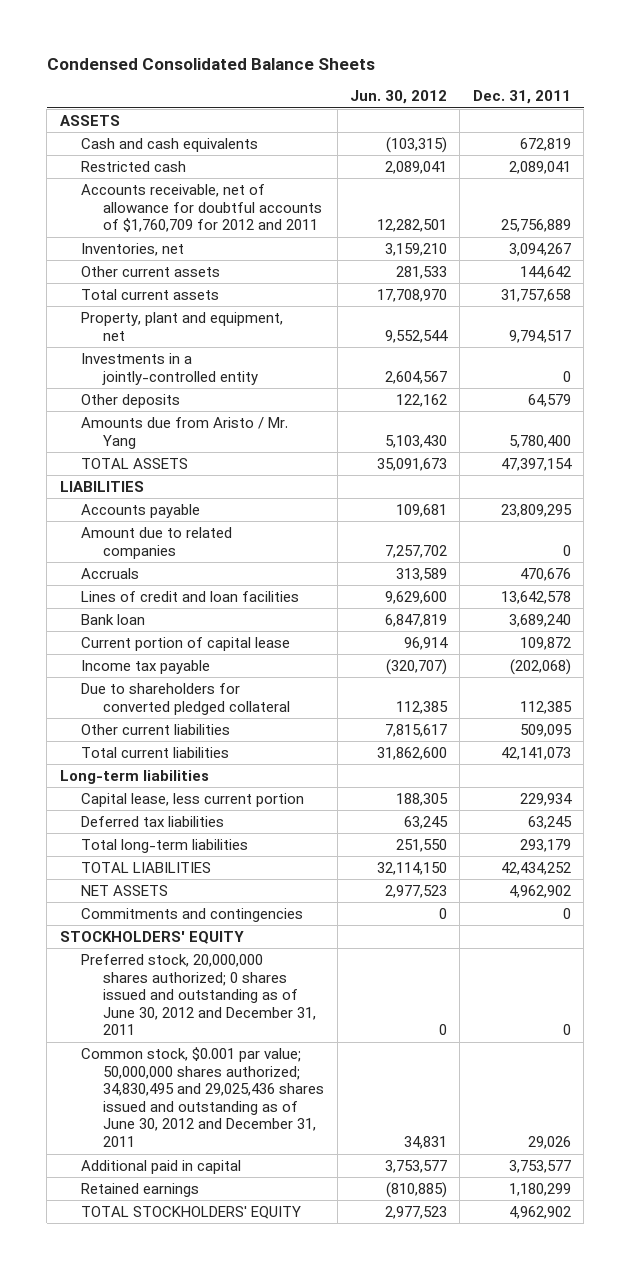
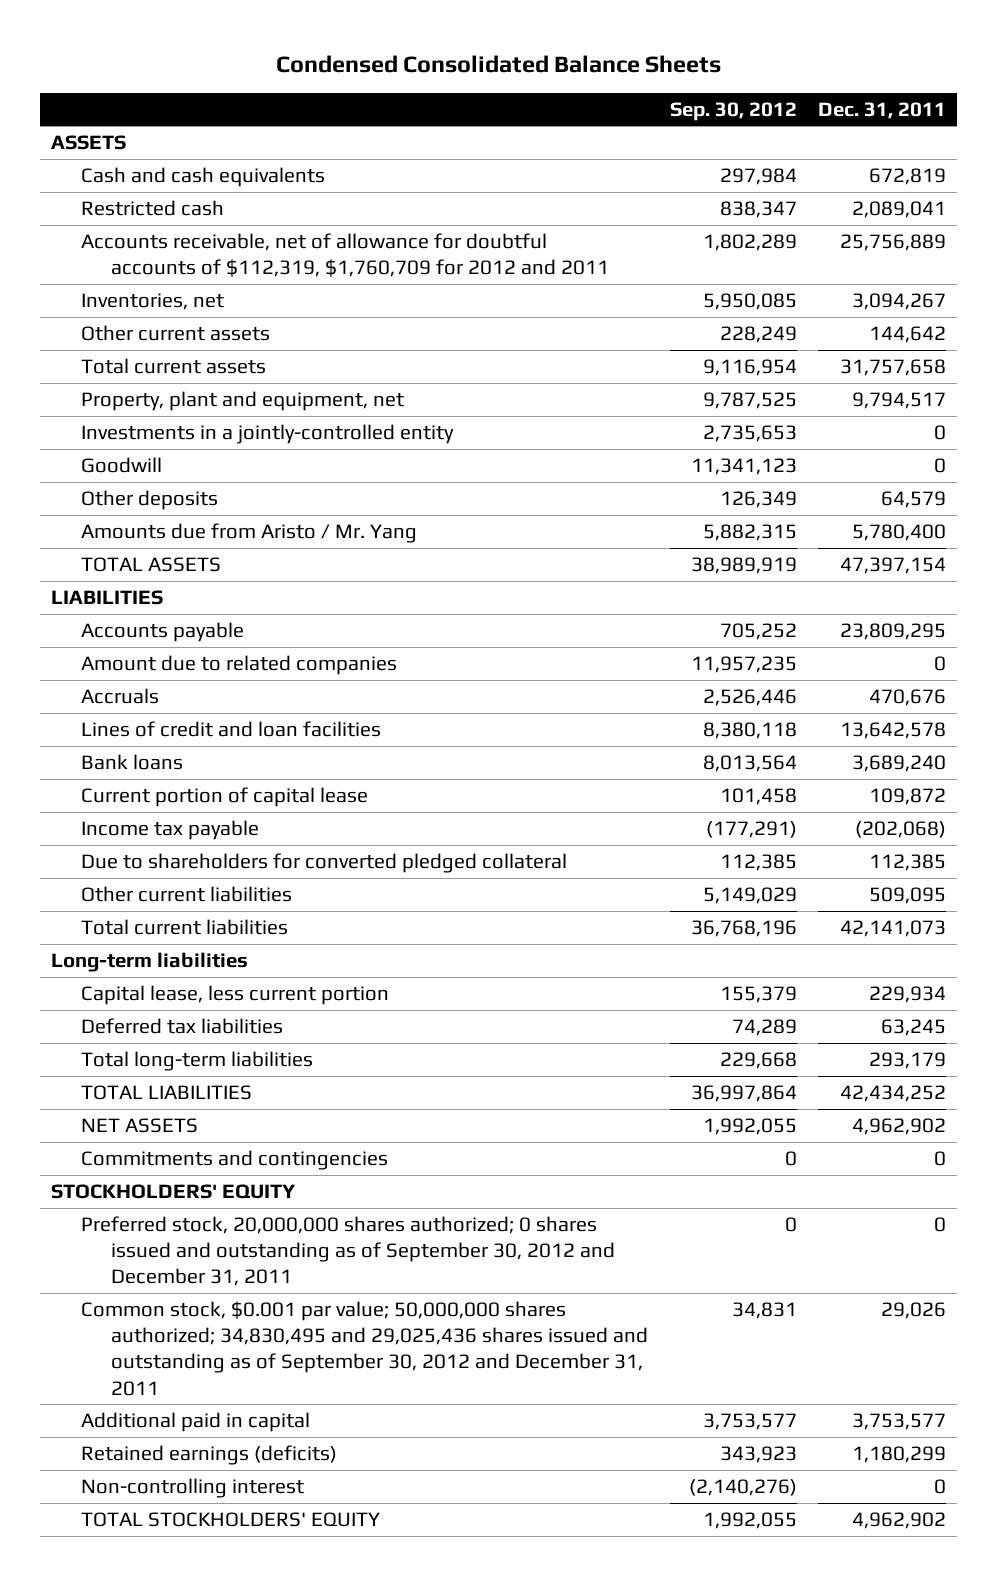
[350,90,448,105] Jun. 30, 2012 -> none
none -> [669,101,797,121] Sep. 30, 2012
[81,183,323,233] Accounts receivable, net of allowance for doubtful accounts of $1,760,709 for 2012 and 2011 -> [81,233,609,278] Accounts receivable, net of allowance for doubtful accounts of $112,319, $1,760,709 for 2012 and 2011
none -> [81,457,163,474] Goodwill
[81,613,146,625] Bank loan -> [81,754,184,771] Bank loans
[81,953,317,1036] Preferred stock, 20,000,000 shares authorized; 0 shares issued and outstanding as of June 30, 2012 and December 31, 2011 -> [81,1216,615,1287] Preferred stock, 20,000,000 shares authorized; 0 shares issued and outstanding as of September 30, 2012 and December 31, 2011
[81,1046,325,1148] Common stock, $0.001 par value; 50,000,000 shares authorized; 34,830,495 and 29,025,436 shares issued and outstanding as of June 30, 2012 and December 31, 2011 -> [81,1301,648,1396] Common stock, $0.001 par value; 50,000,000 shares authorized; 34,830,495 and 29,025,436 shares issued and outstanding as of September 30, 2012 and December 31, 2011
[81,1182,200,1197] Retained earnings -> [81,1445,338,1466] Retained earnings (deficits)
none -> [81,1478,305,1499] Non-controlling interest

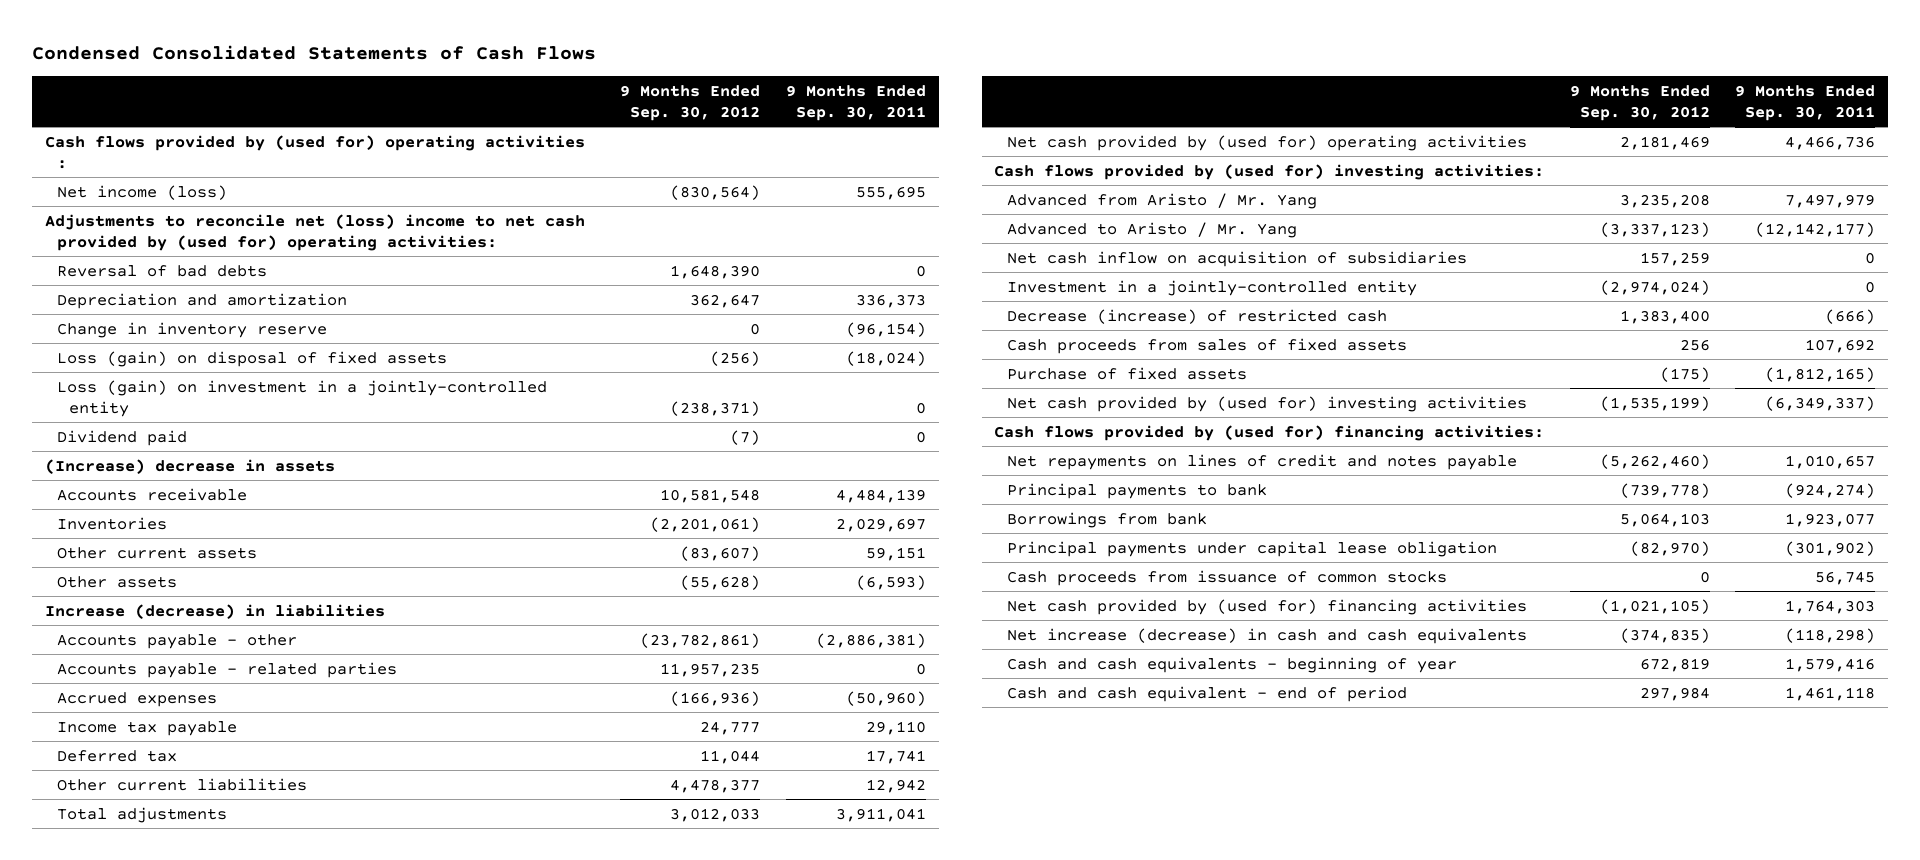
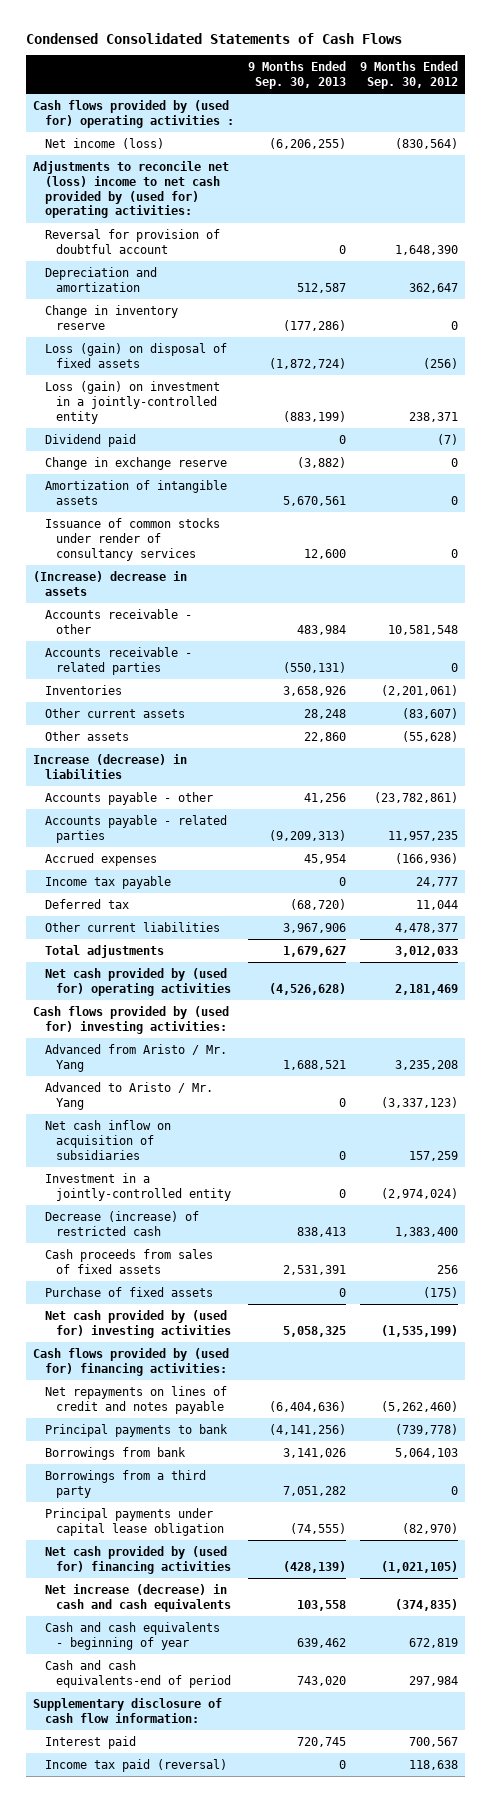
[785,84,926,121] 9 Months Ended Sep. 30, 2011 -> none
none -> [247,61,346,90] 9 Months Ended Sep. 30, 2013
[57,264,268,277] Reversal of bad debts -> [44,228,220,254] Reversal for provision of doubtful account
[670,400,761,416] (238,371) -> [409,411,459,422] 238,371
none -> [44,456,227,470] Change in exchange reserve
none -> [44,479,227,505] Amortization of intangible assets
none -> [44,517,220,561] Issuance of common stocks under render of consultancy services
[57,487,248,501] Accounts receivable -> [44,608,192,634] Accounts receivable - other
none -> [44,646,192,675] Accounts receivable - related parties
none -> [44,1469,206,1498] Borrowings from a third party
[1006,569,1447,586] Cash proceeds from issuance of common stocks -> none
[1006,685,1407,702] Cash and cash equivalent - end of period -> [44,1659,232,1688] Cash and cash equivalents-end of period
none -> [33,1697,223,1723] Supplementary disclosure of cash flow information:
none -> [44,1735,136,1749] Interest paid
none -> [44,1758,227,1772] Income tax paid (reversal)

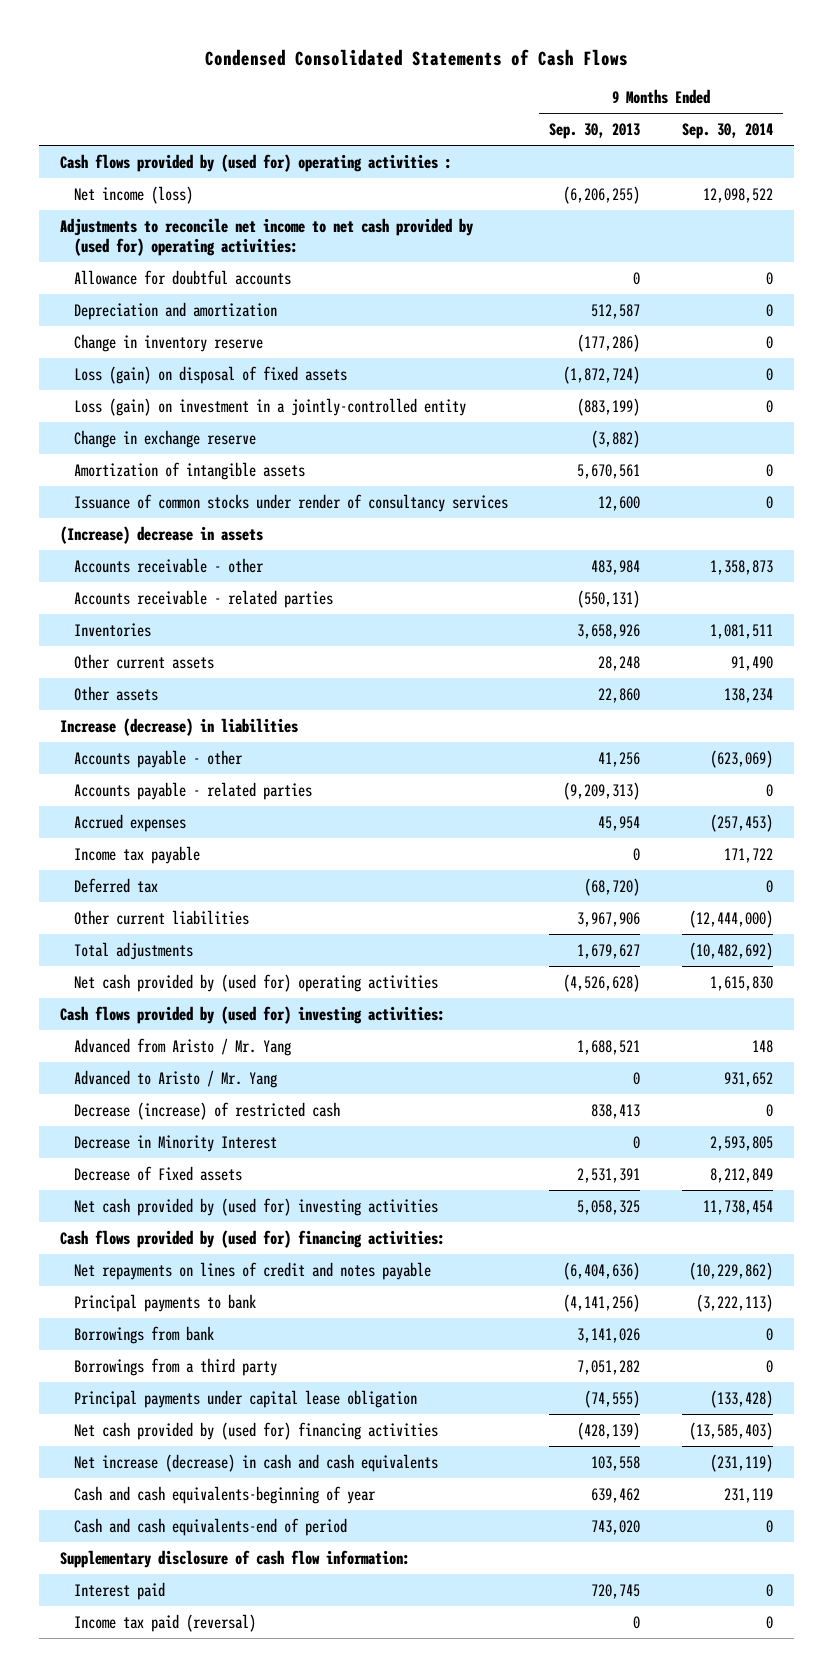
[360,61,459,90] 9 Months Ended Sep. 30, 2012 -> none
none -> [681,123,773,140] Sep. 30, 2014
[44,228,220,254] Reversal for provision of doubtful account -> none
[33,160,230,219] Adjustments to reconcile net (loss) income to net cash provided by (used for) operating activities: -> [60,217,474,257] Adjustments to reconcile net income to net cash provided by (used for) operating activities:
none -> [73,269,291,285] Allowance for doubtful accounts
[44,433,136,447] Dividend paid -> none
[44,1119,171,1160] Net cash inflow on acquisition of subsidiaries -> none
[44,1172,232,1201] Investment in a jointly-controlled entity -> none
[44,1286,213,1297] Purchase of fixed assets -> none
none -> [73,1134,277,1152] Decrease in Minority Interest
[44,1248,213,1274] Cash proceeds from sales of fixed assets -> [73,1165,242,1181] Decrease of Fixed assets
[44,1621,220,1650] Cash and cash equivalents - beginning of year -> [73,1485,376,1504] Cash and cash equivalents-beginning of year

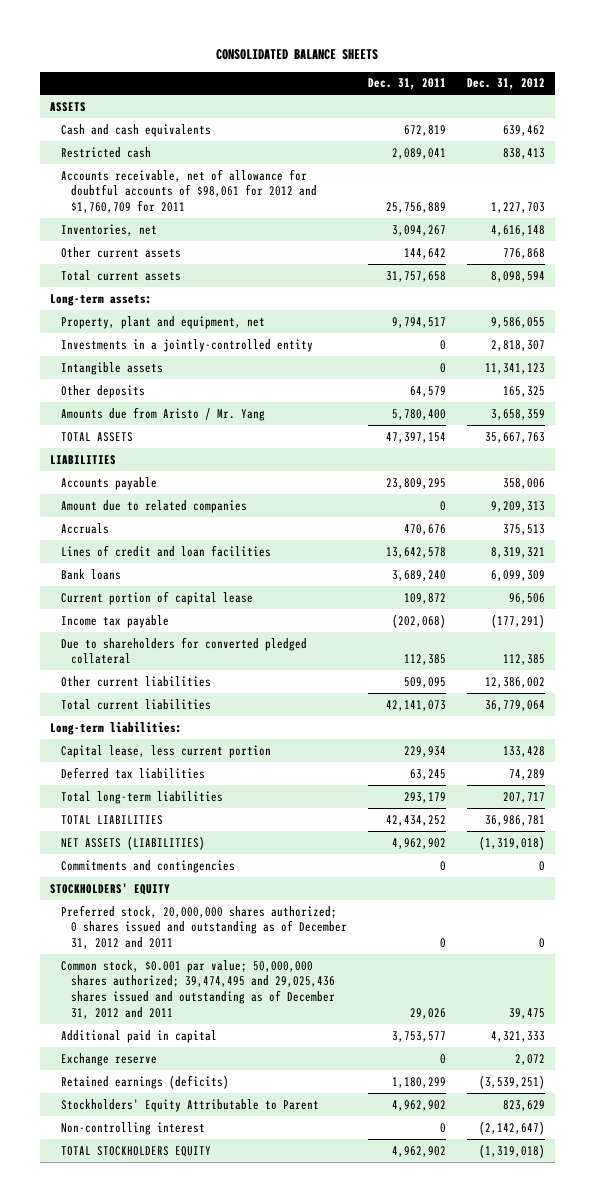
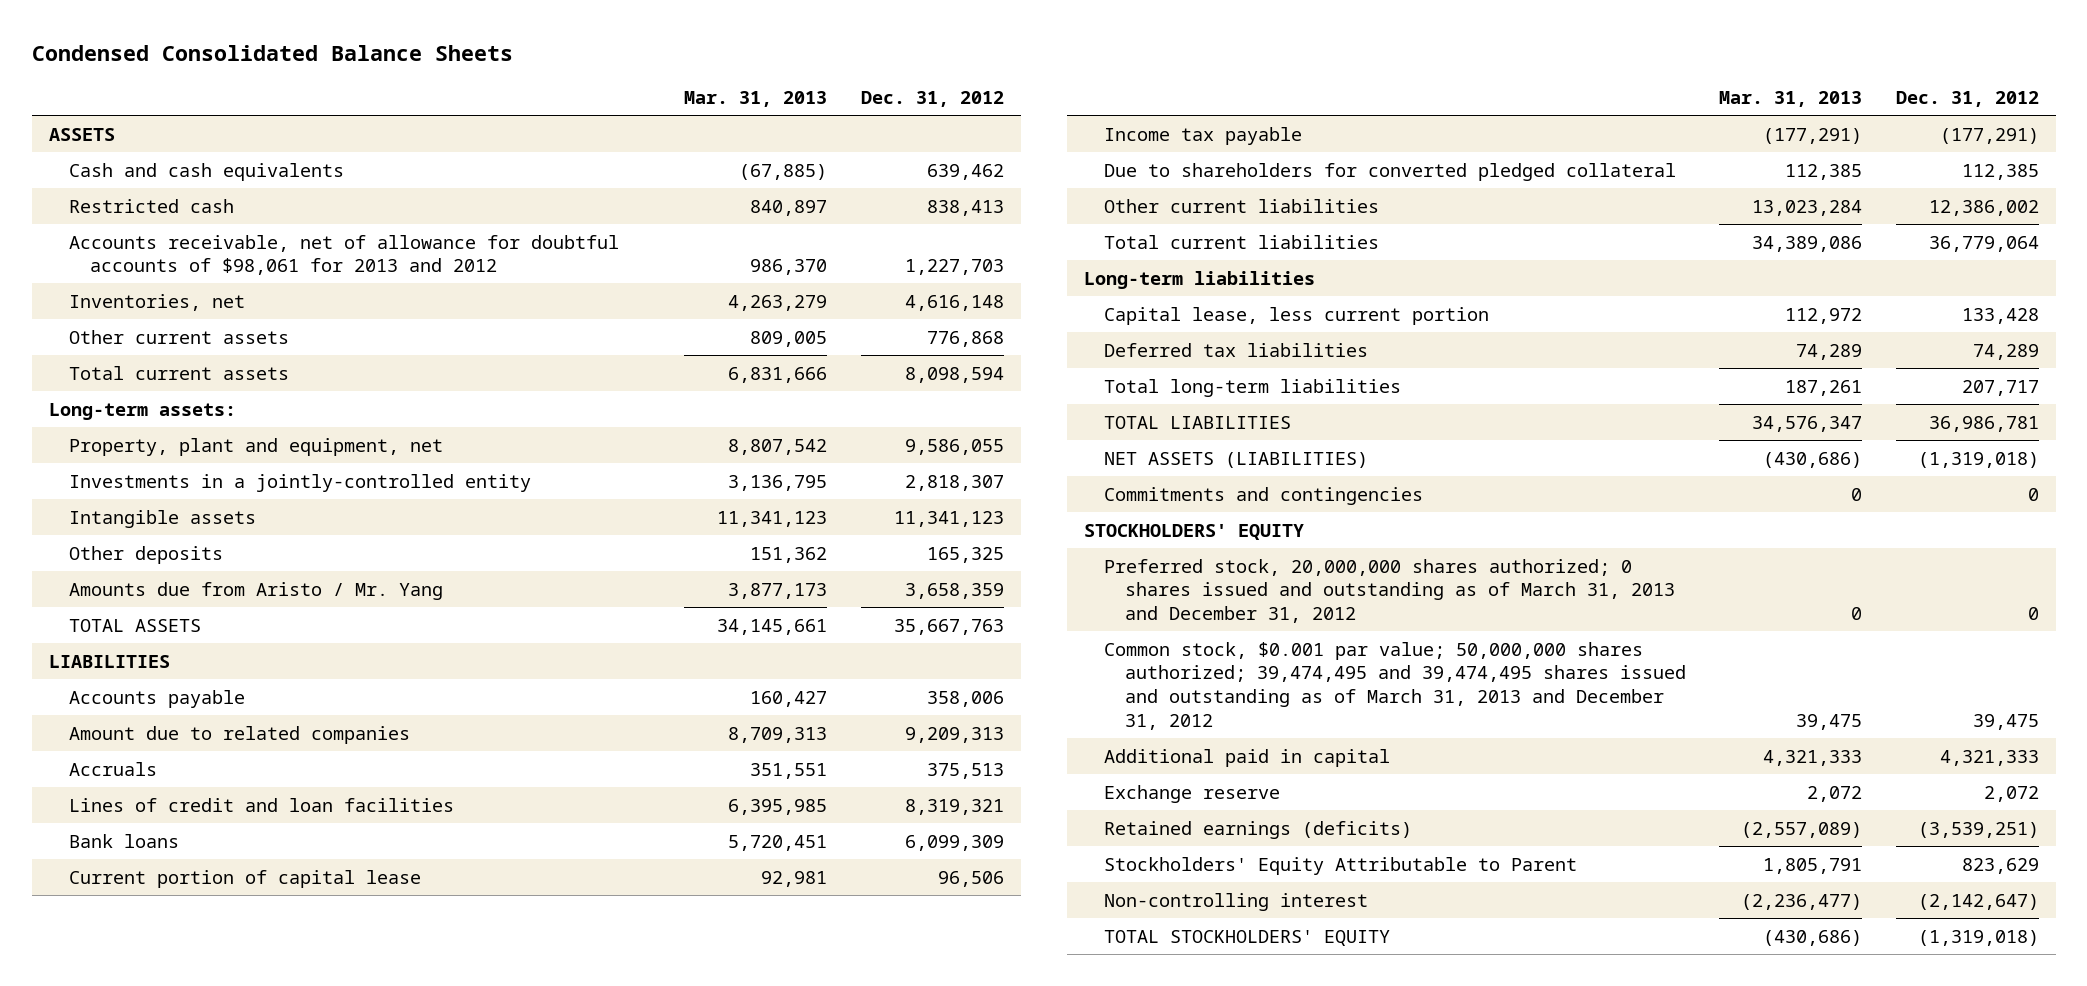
[216,49,379,61] CONSOLIDATED BALANCE SHEETS -> [31,44,513,61] Condensed Consolidated Balance Sheets
[367,78,446,91] Dec. 31, 2011 -> none
none -> [684,90,828,107] Mar. 31, 2013
[60,168,318,214] Accounts receivable, net of allowance for doubtful accounts of $98,061 for 2012 and $1,760,709 for 2011 -> [69,234,620,276] Accounts receivable, net of allowance for doubtful accounts of $98,061 for 2013 and 2012
[50,721,183,735] Long-term liabilities: -> [1083,270,1315,289] Long-term liabilities
[60,904,348,950] Preferred stock, 20,000,000 shares authorized; 0 shares issued and outstanding as of December 31, 2012 and 2011 -> [1104,558,1675,624] Preferred stock, 20,000,000 shares authorized; 0 shares issued and outstanding as of March 31, 2013 and December 31, 2012
[60,959,336,1019] Common stock, $0.001 par value; 50,000,000 shares authorized; 39,474,495 and 29,025,436 shares issued and outstanding as of December 31, 2012 and 2011 -> [1104,641,1686,730] Common stock, $0.001 par value; 50,000,000 shares authorized; 39,474,495 and 39,474,495 shares issued and outstanding as of March 31, 2013 and December 31, 2012
[60,1145,211,1157] TOTAL STOCKHOLDERS EQUITY -> [1104,929,1391,946] TOTAL STOCKHOLDERS' EQUITY

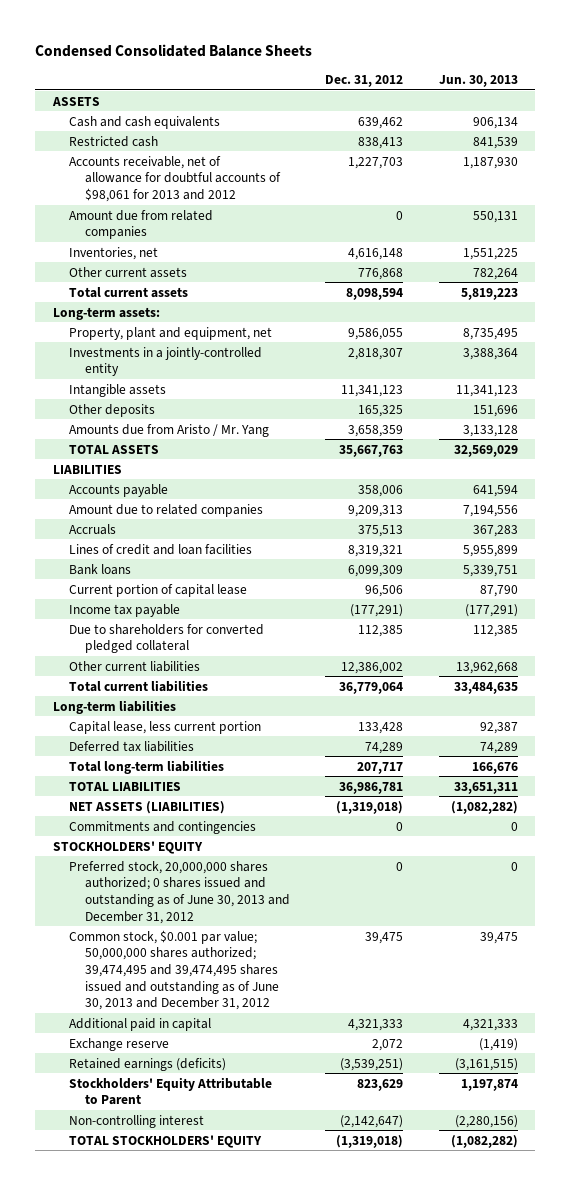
[684,90,828,107] Mar. 31, 2013 -> none
none -> [438,75,518,88] Jun. 30, 2013
none -> [68,209,213,240] Amount due from related companies
[1104,558,1675,624] Preferred stock, 20,000,000 shares authorized; 0 shares issued and outstanding as of March 31, 2013 and December 31, 2012 -> [68,860,290,924] Preferred stock, 20,000,000 shares authorized; 0 shares issued and outstanding as of June 30, 2013 and December 31, 2012
[1104,641,1686,730] Common stock, $0.001 par value; 50,000,000 shares authorized; 39,474,495 and 39,474,495 shares issued and outstanding as of March 31, 2013 and December 31, 2012 -> [68,929,279,1011] Common stock, $0.001 par value; 50,000,000 shares authorized; 39,474,495 and 39,474,495 shares issued and outstanding as of June 30, 2013 and December 31, 2012

